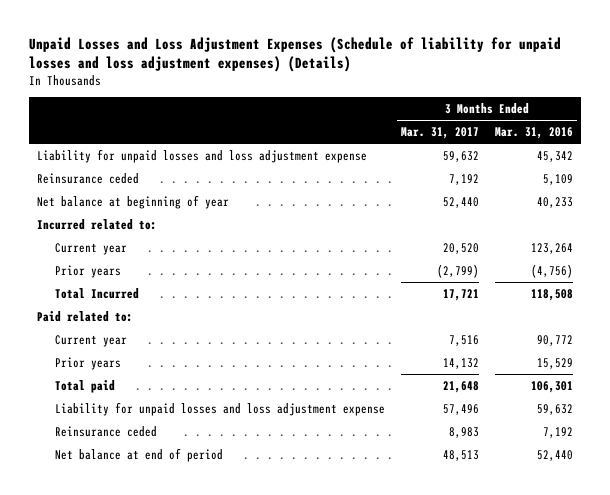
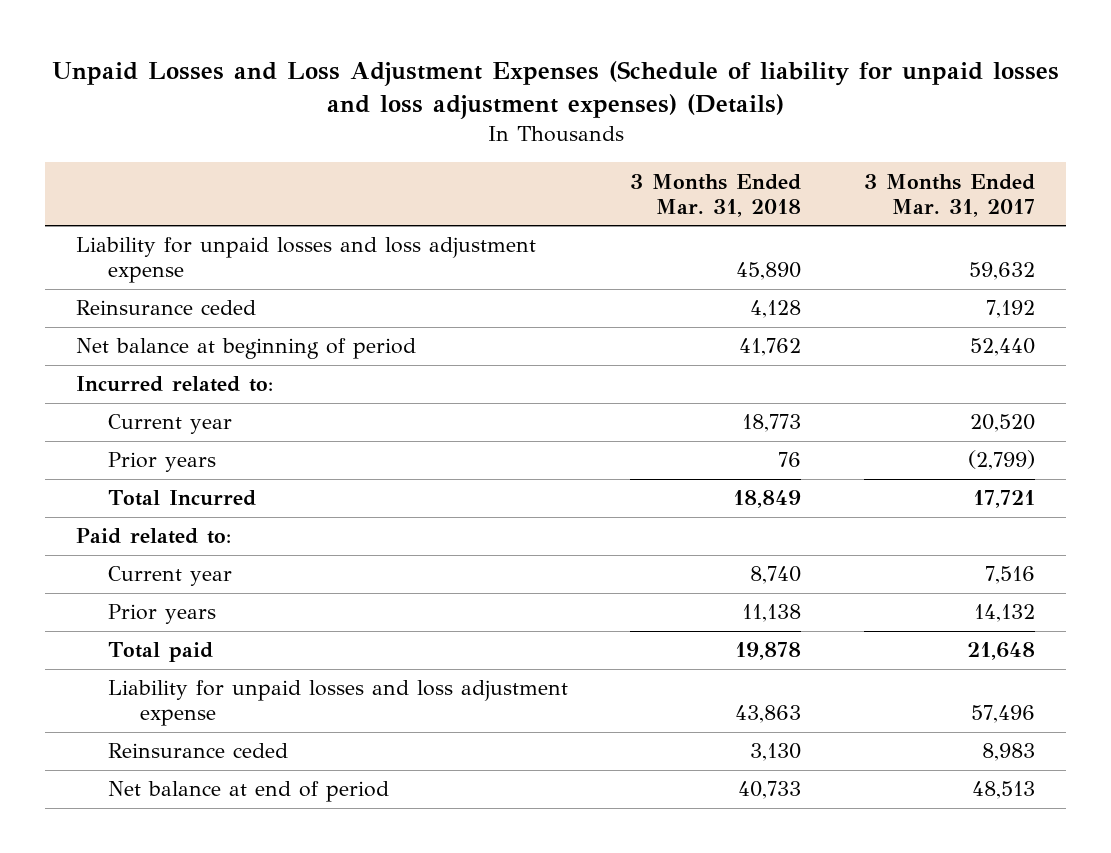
[495,126,574,139] Mar. 31, 2016 -> none
none -> [630,173,802,217] 3 Months Ended Mar. 31, 2018
[37,194,230,209] Net balance at beginning of year -> [76,338,417,360] Net balance at beginning of period

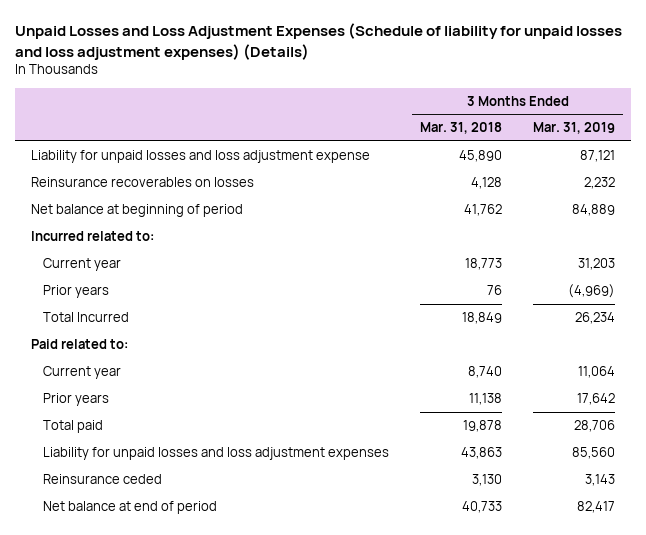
[863,173,1035,217] 3 Months Ended Mar. 31, 2017 -> none
none -> [533,122,616,135] Mar. 31, 2019
[76,300,257,316] Reinsurance ceded -> [31,177,255,188] Reinsurance recoverables on losses
[108,680,569,727] Liability for unpaid losses and loss adjustment expense -> [42,447,389,461] Liability for unpaid losses and loss adjustment expenses

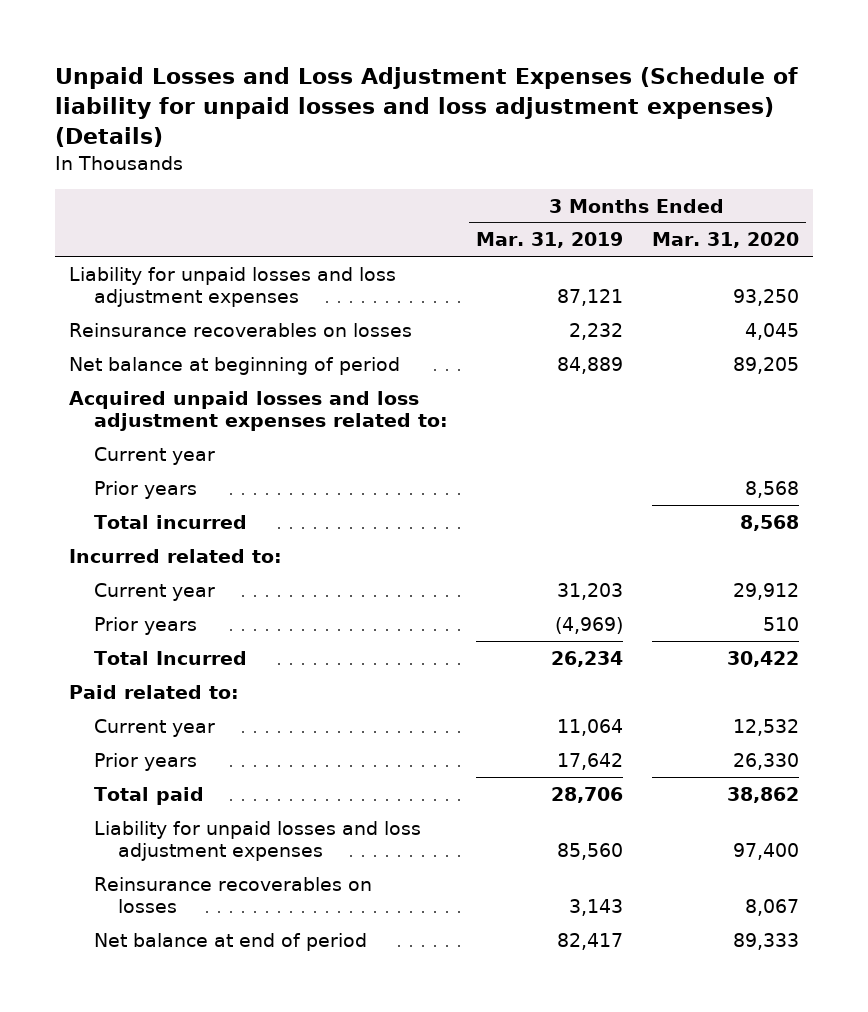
[419,122,502,135] Mar. 31, 2018 -> none
none -> [651,232,799,249] Mar. 31, 2020
[31,150,371,164] Liability for unpaid losses and loss adjustment expense -> [68,266,396,308] Liability for unpaid losses and loss adjustment expenses
none -> [68,390,448,432] Acquired unpaid losses and loss adjustment expenses related to:
none -> [93,446,215,465] Current year
none -> [93,480,197,499] Prior years
none -> [93,514,247,529] Total incurred
[42,474,162,485] Reinsurance ceded -> [93,876,372,914] Reinsurance recoverables on losses

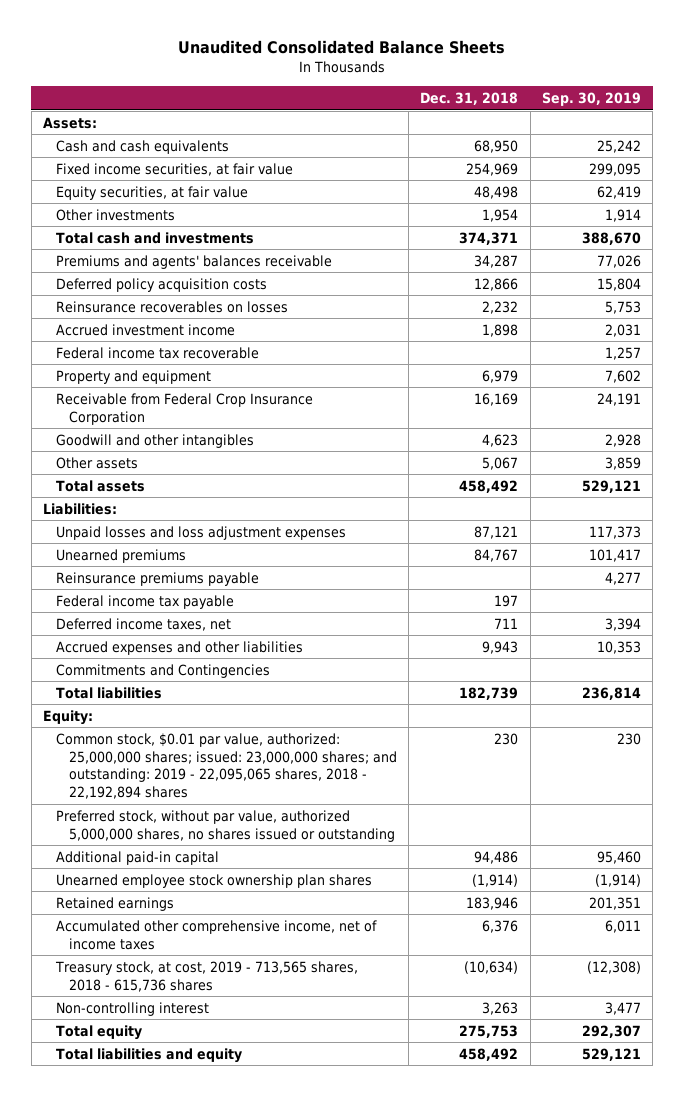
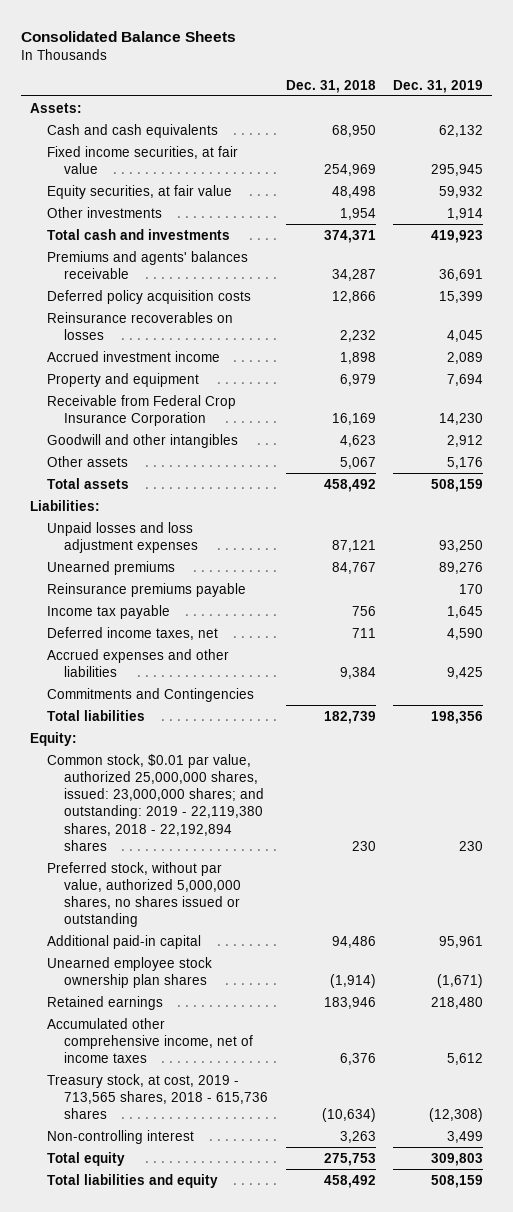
[178,40,506,55] Unaudited Consolidated Balance Sheets -> [20,31,236,43] Consolidated Balance Sheets
[542,92,642,107] Sep. 30, 2019 -> none
none -> [392,79,483,93] Dec. 31, 2019
[55,346,259,359] Federal income tax recoverable -> none
[55,594,234,609] Federal income tax payable -> [46,604,170,619] Income tax payable
[494,594,519,607] 197 -> [351,605,376,616] 756
[482,640,519,654] 9,943 -> [339,666,376,679] 9,384
[55,732,397,800] Common stock, $0.01 par value, authorized: 25,000,000 shares; issued: 23,000,000 shares; and outstanding: 2019 - 22,095,065 shares, 2018 - 22,192,894 shares -> [46,753,265,851] Common stock, $0.01 par value, authorized 25,000,000 shares, issued: 23,000,000 shares; and outstanding: 2019 - 22,119,380 shares, 2018 - 22,192,894 shares

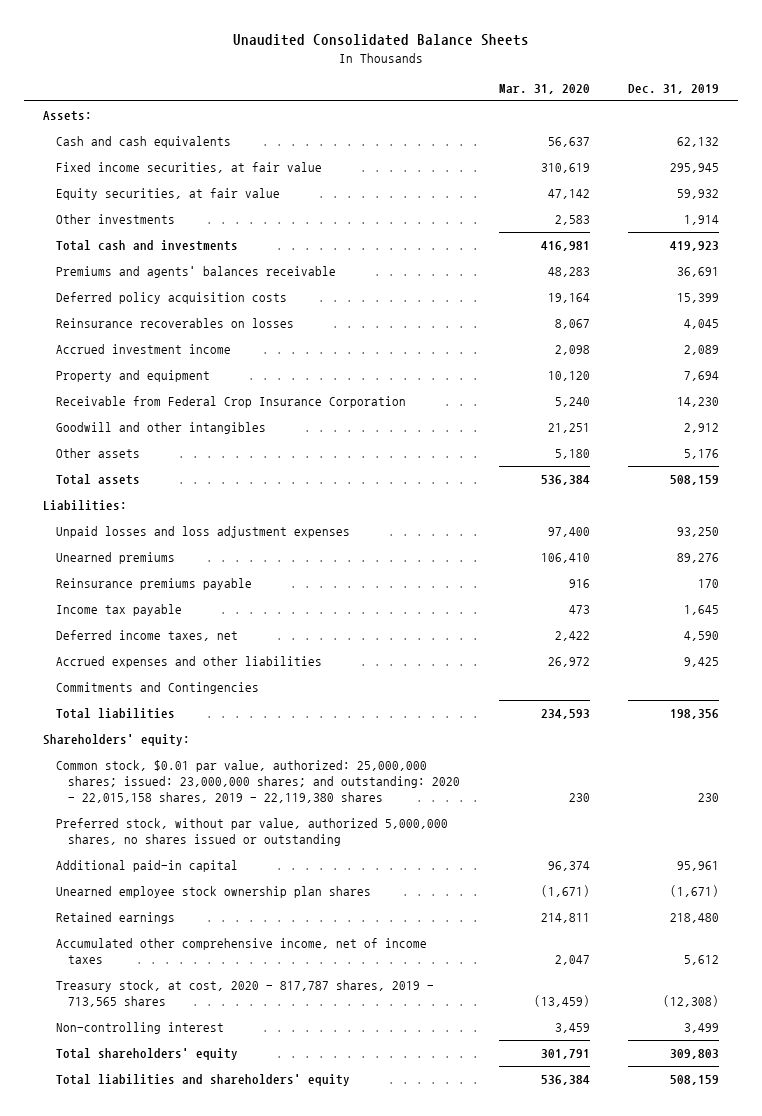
[20,31,236,43] Consolidated Balance Sheets -> [233,34,530,47] Unaudited Consolidated Balance Sheets
[285,79,376,93] Dec. 31, 2018 -> none
none -> [498,83,590,94] Mar. 31, 2020
[29,731,77,746] Equity: -> [43,734,191,747] Shareholders' equity:
[46,753,265,851] Common stock, $0.01 par value, authorized 25,000,000 shares, issued: 23,000,000 shares; and outstanding: 2019 - 22,119,380 shares, 2018 - 22,192,894 shares -> [55,760,461,804] Common stock, $0.01 par value, authorized: 25,000,000 shares; issued: 23,000,000 shares; and outstanding: 2020 - 22,015,158 shares, 2019 - 22,119,380 shares
[46,1073,269,1120] Treasury stock, at cost, 2019 - 713,565 shares, 2018 - 615,736 shares -> [55,980,434,1008] Treasury stock, at cost, 2020 - 817,787 shares, 2019 - 713,565 shares
[46,1151,125,1166] Total equity -> [55,1048,238,1061] Total shareholders' equity
[46,1173,218,1188] Total liabilities and equity -> [55,1074,350,1087] Total liabilities and shareholders' equity

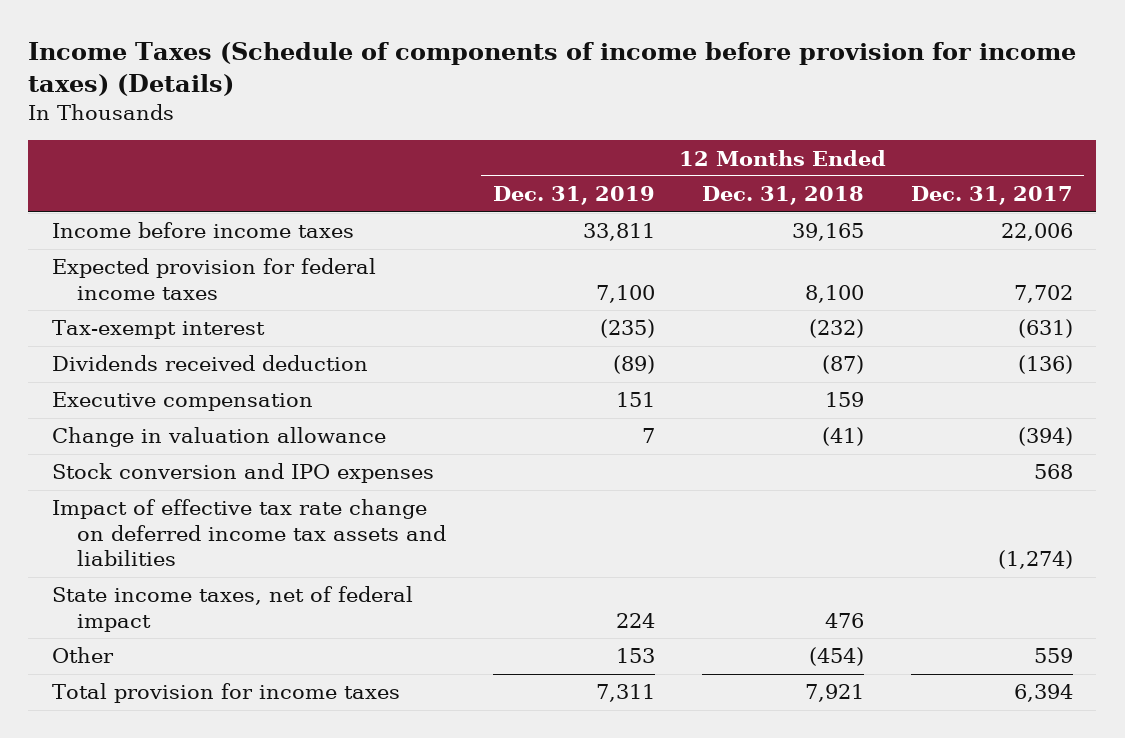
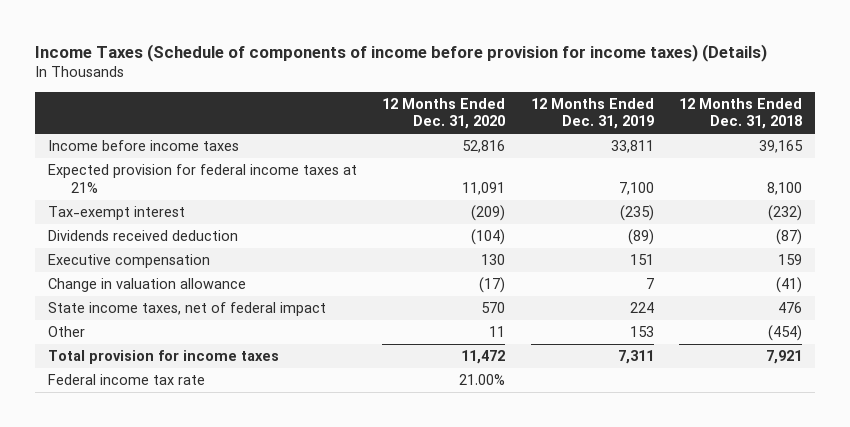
[910,186,1073,206] Dec. 31, 2017 -> none
none -> [382,97,506,130] 12 Months Ended Dec. 31, 2020
[51,258,376,300] Expected provision for federal income taxes -> [47,163,357,193] Expected provision for federal income taxes at 21%
[51,463,434,484] Stock conversion and IPO expenses -> none
[51,499,446,567] Impact of effective tax rate change on deferred income tax assets and liabilities -> none
none -> [47,373,205,385] Federal income tax rate

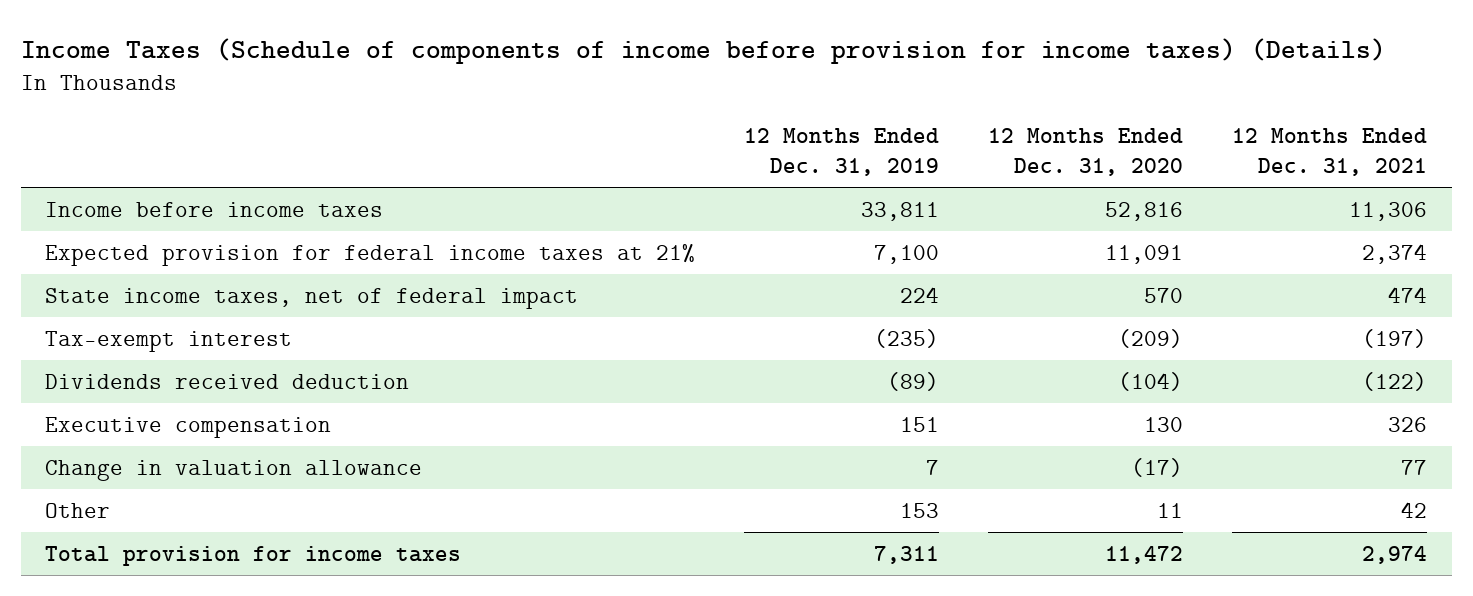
[679,97,803,130] 12 Months Ended Dec. 31, 2018 -> none
none -> [1232,128,1428,177] 12 Months Ended Dec. 31, 2021
[47,301,326,316] State income taxes, net of federal impact -> [45,287,579,309] State income taxes, net of federal impact
[47,373,205,385] Federal income tax rate -> none

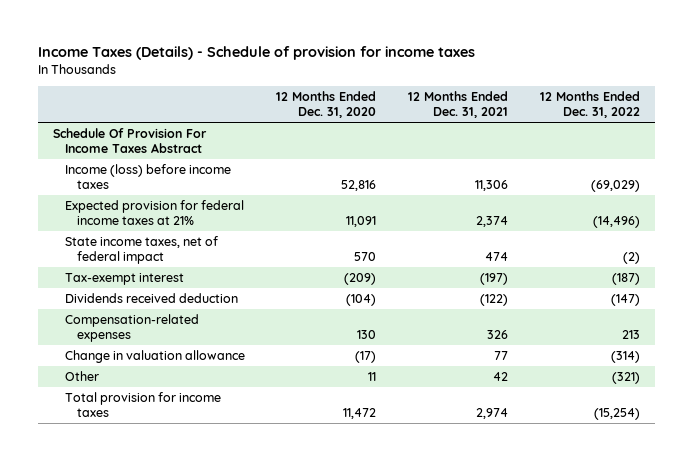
[20,38,1386,65] Income Taxes (Schedule of components of income before provision for income taxes) (Details) -> [37,45,475,60] Income Taxes (Details) - Schedule of provision for income taxes
[744,128,940,177] 12 Months Ended Dec. 31, 2019 -> none
none -> [539,90,640,119] 12 Months Ended Dec. 31, 2022
none -> [53,127,208,154] Schedule Of Provision For Income Taxes Abstract
[45,201,384,217] Income before income taxes -> [64,163,231,190] Income (loss) before income taxes
[45,416,332,438] Executive compensation -> [64,313,199,343] Compensation-related expenses

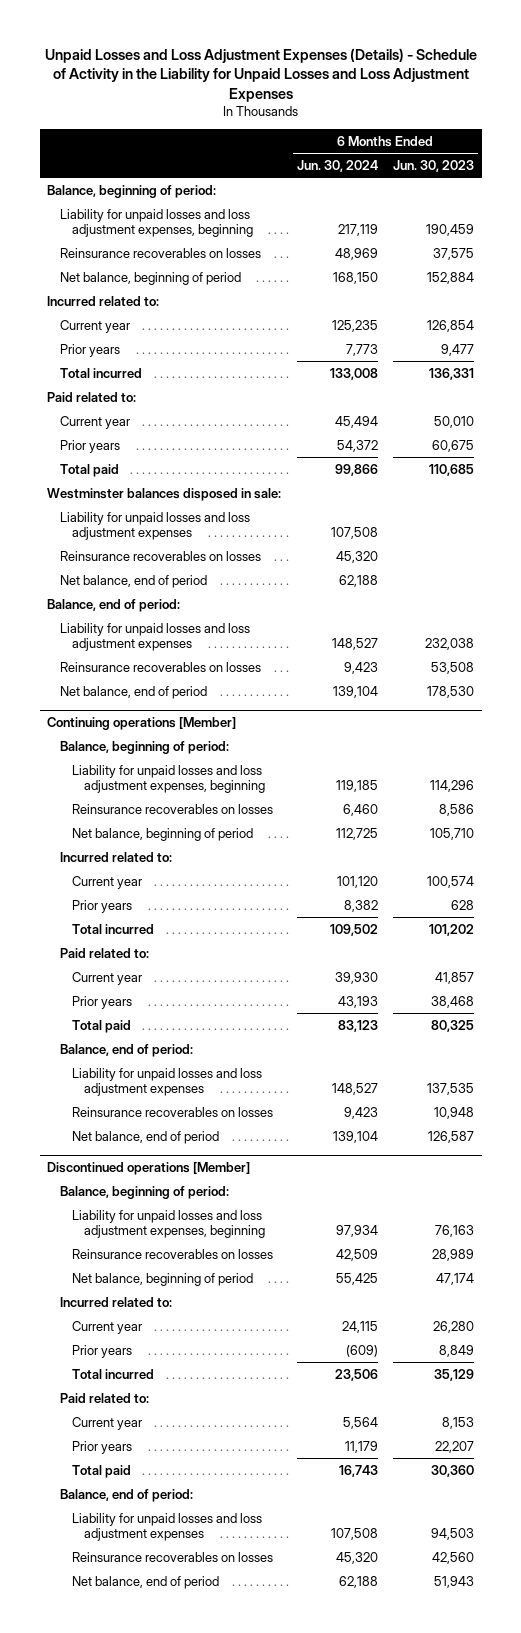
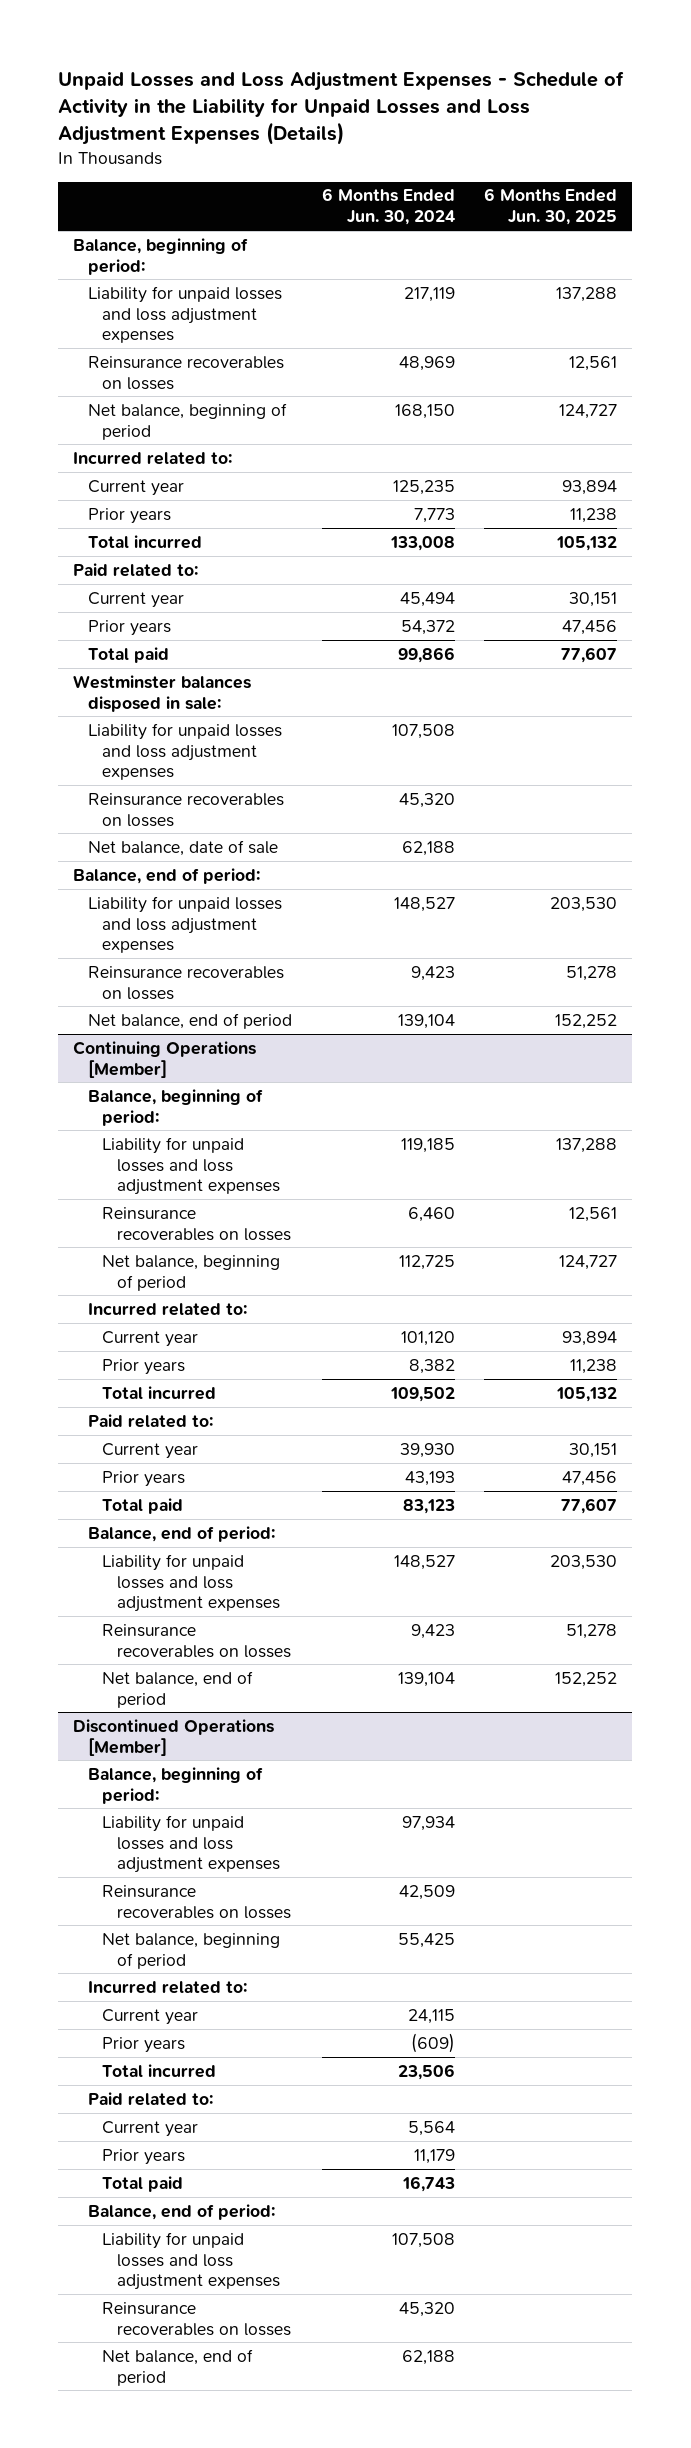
[44,47,477,103] Unpaid Losses and Loss Adjustment Expenses (Details) - Schedule of Activity in the Liability for Unpaid Losses and Loss Adjustment Expenses -> [58,70,625,146] Unpaid Losses and Loss Adjustment Expenses - Schedule of Activity in the Liability for Unpaid Losses and Loss Adjustment Expenses (Details)
[392,159,474,172] Jun. 30, 2023 -> none
none -> [484,188,618,226] 6 Months Ended Jun. 30, 2025
[59,208,253,237] Liability for unpaid losses and loss adjustment expenses, beginning -> [87,285,282,344] Liability for unpaid losses and loss adjustment expenses
[59,574,207,588] Net balance, end of period -> [87,839,278,856] Net balance, date of sale
[47,717,237,731] Continuing operations [Member] -> [73,1040,257,1078] Continuing Operations [Member]
[71,764,266,793] Liability for unpaid losses and loss adjustment expenses, beginning -> [102,1136,280,1196] Liability for unpaid losses and loss adjustment expenses
[47,1162,251,1176] Discontinued operations [Member] -> [73,1718,275,1756] Discontinued Operations [Member]
[71,1209,266,1238] Liability for unpaid losses and loss adjustment expenses, beginning -> [102,1814,280,1874] Liability for unpaid losses and loss adjustment expenses

